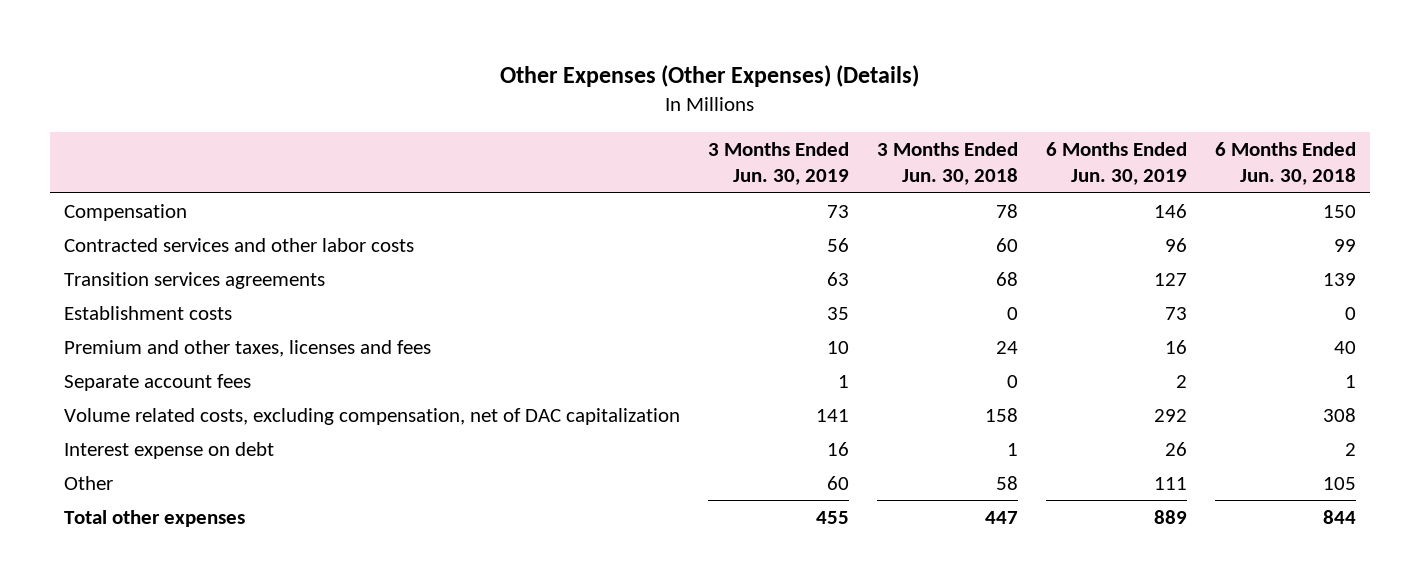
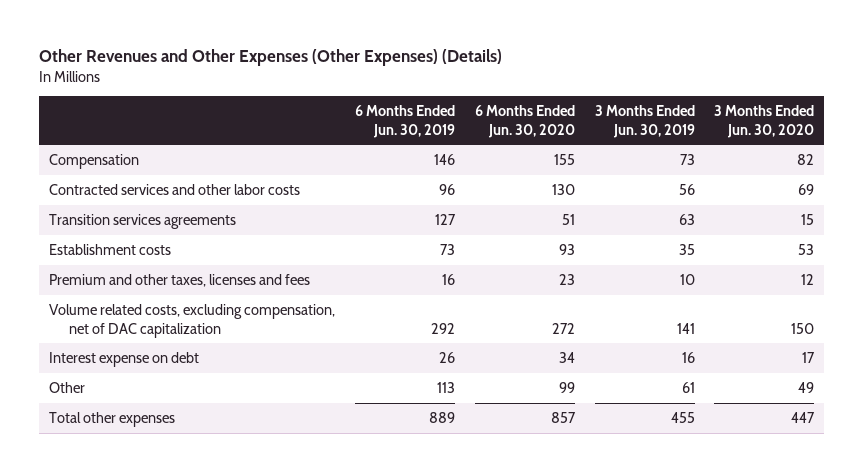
[500,64,920,87] Other Expenses (Other Expenses) (Details) -> [38,48,502,66] Other Revenues and Other Expenses (Other Expenses) (Details)
[877,141,1019,186] 3 Months Ended Jun. 30, 2018 -> none
[1215,141,1357,186] 6 Months Ended Jun. 30, 2018 -> none
none -> [474,105,575,138] 6 Months Ended Jun. 30, 2020
none -> [714,105,815,138] 3 Months Ended Jun. 30, 2020
[64,373,252,391] Separate account fees -> none
[827,475,850,490] 60 -> [681,381,695,393] 61
[1154,476,1188,490] 111 -> [436,381,455,393] 113

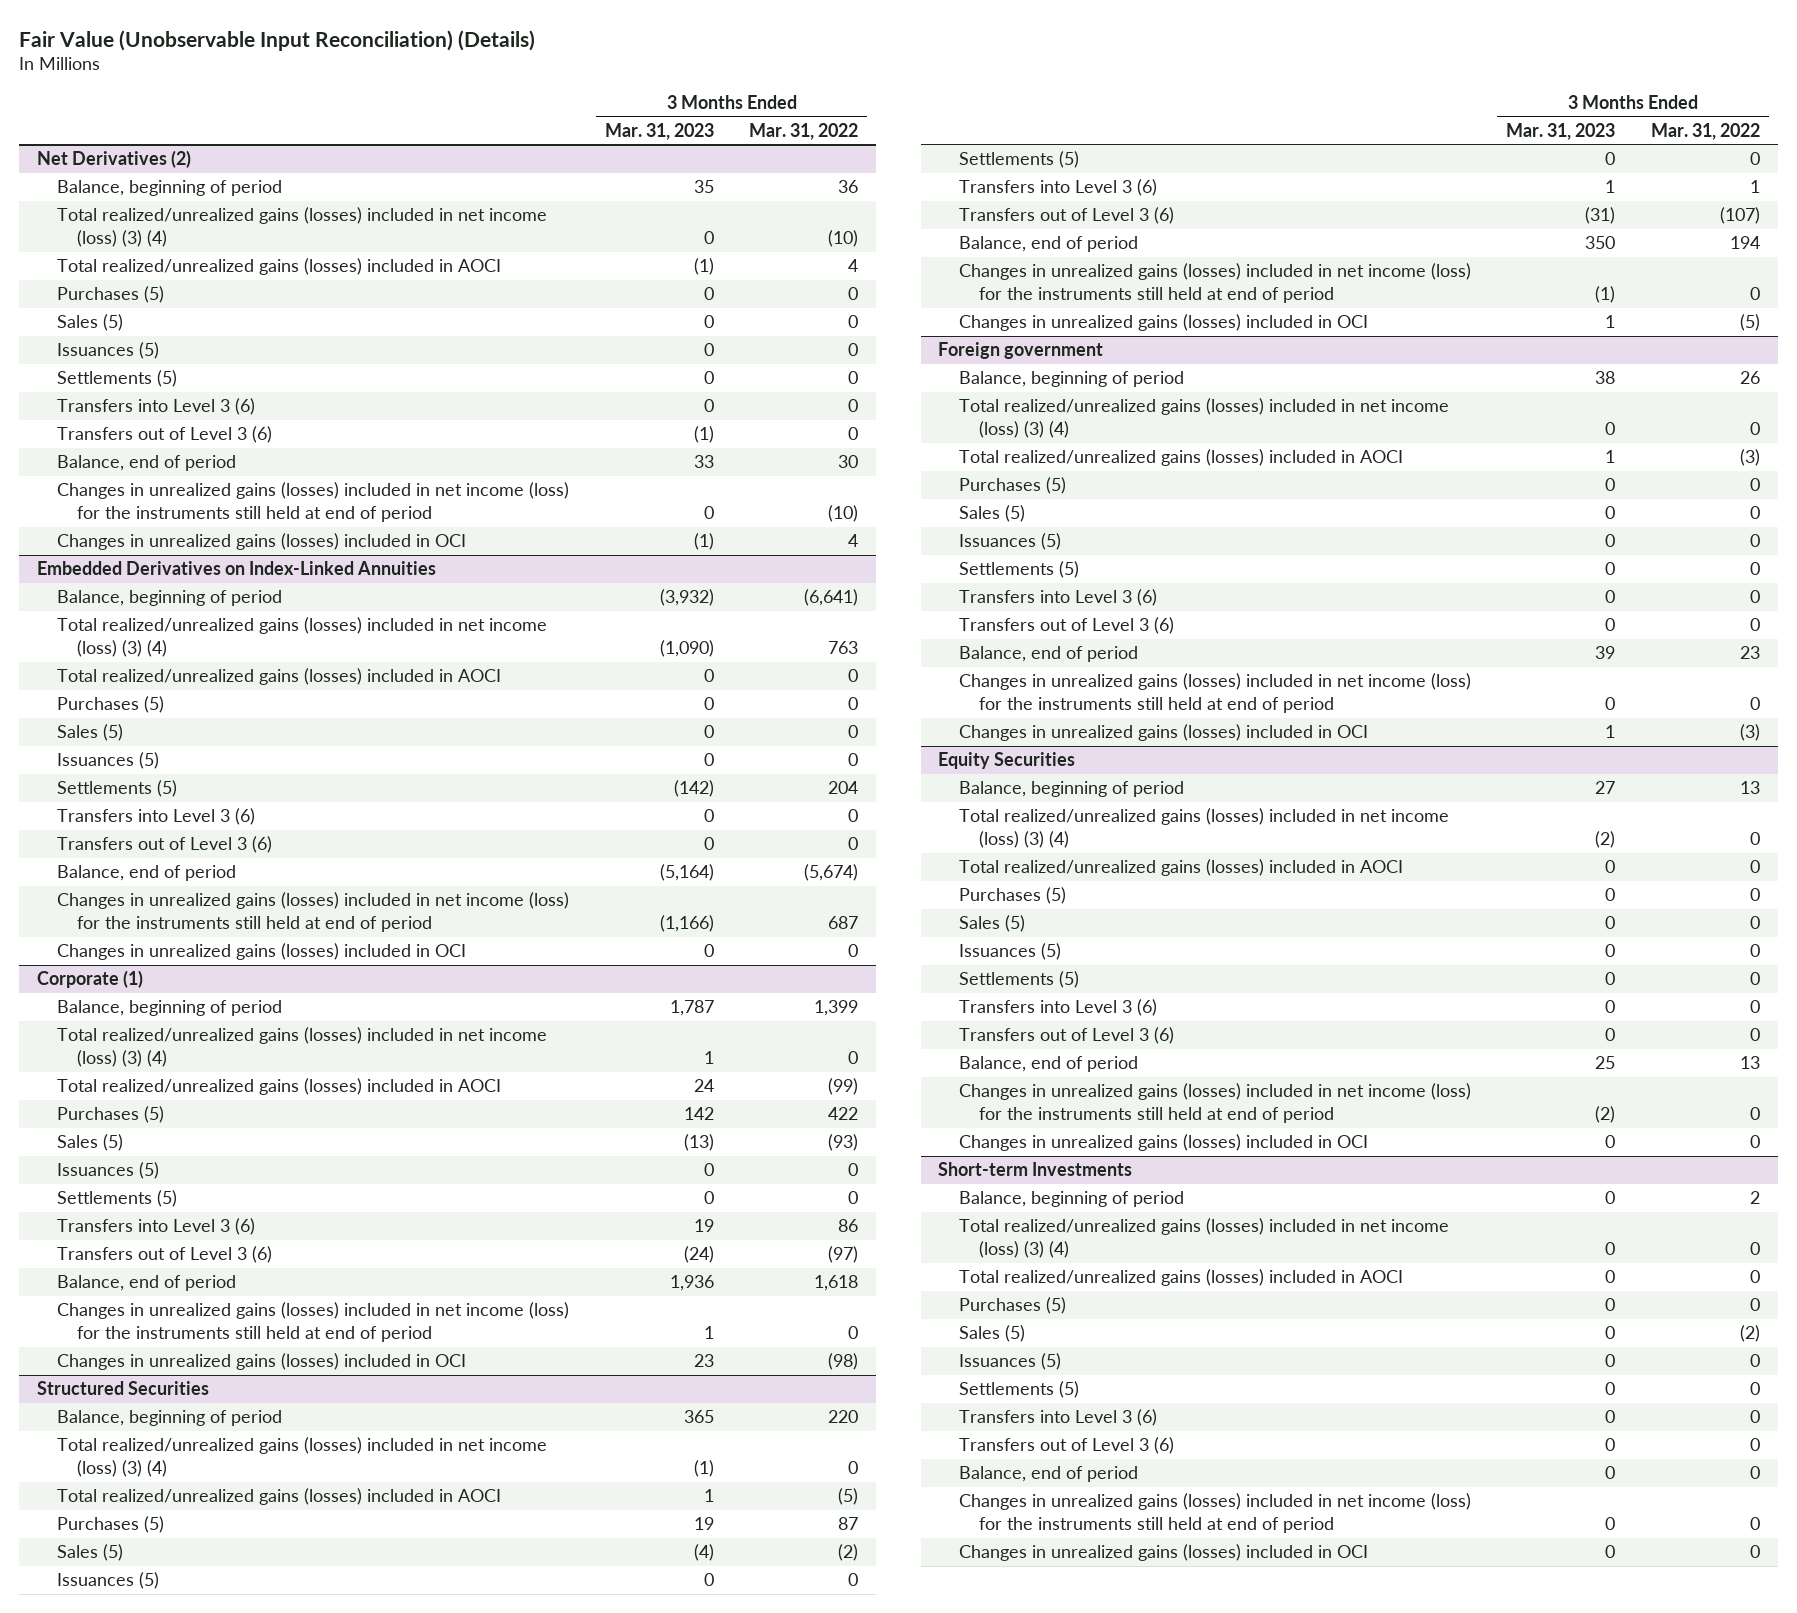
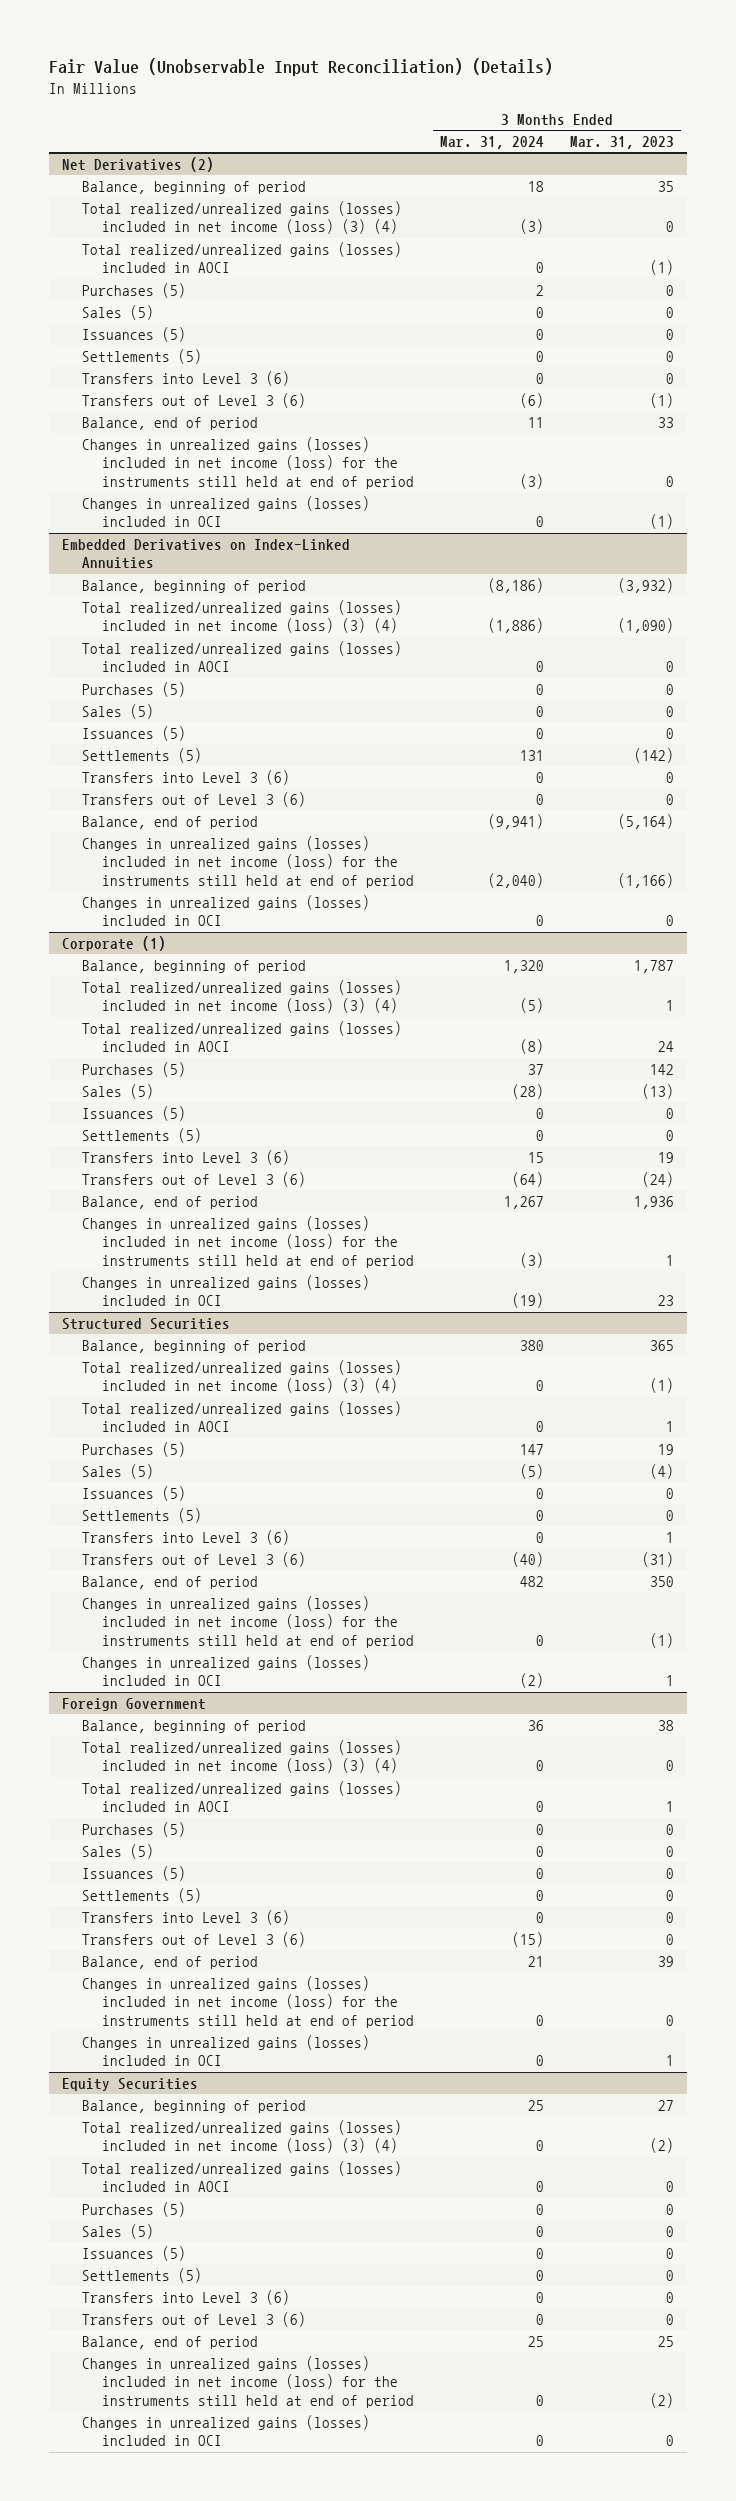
[749,122,859,140] Mar. 31, 2022 -> none
none -> [439,136,544,150] Mar. 31, 2024
[938,342,1104,360] Foreign government -> [62,1697,207,1711] Foreign Government
[938,1162,1133,1177] Short-term Investments -> none
[958,1191,1184,1208] Balance, beginning of period -> none
[958,1218,1449,1258] Total realized/unrealized gains (losses) included in net income (loss) (3) (4) -> none
[958,1269,1403,1287] Total realized/unrealized gains (losses) included in AOCI -> none
[958,1297,1066,1315] Purchases (5) -> none
[958,1325,1025,1343] Sales (5) -> none
[958,1353,1061,1371] Issuances (5) -> none
[958,1381,1079,1399] Settlements (5) -> none
[958,1409,1157,1427] Transfers into Level 3 (6) -> none
[958,1437,1174,1455] Transfers out of Level 3 (6) -> none
[958,1466,1138,1483] Balance, end of period -> none
[958,1493,1471,1533] Changes in unrealized gains (losses) included in net income (loss) for the instruments still held at end of period -> none
[958,1544,1368,1562] Changes in unrealized gains (losses) included in OCI -> none

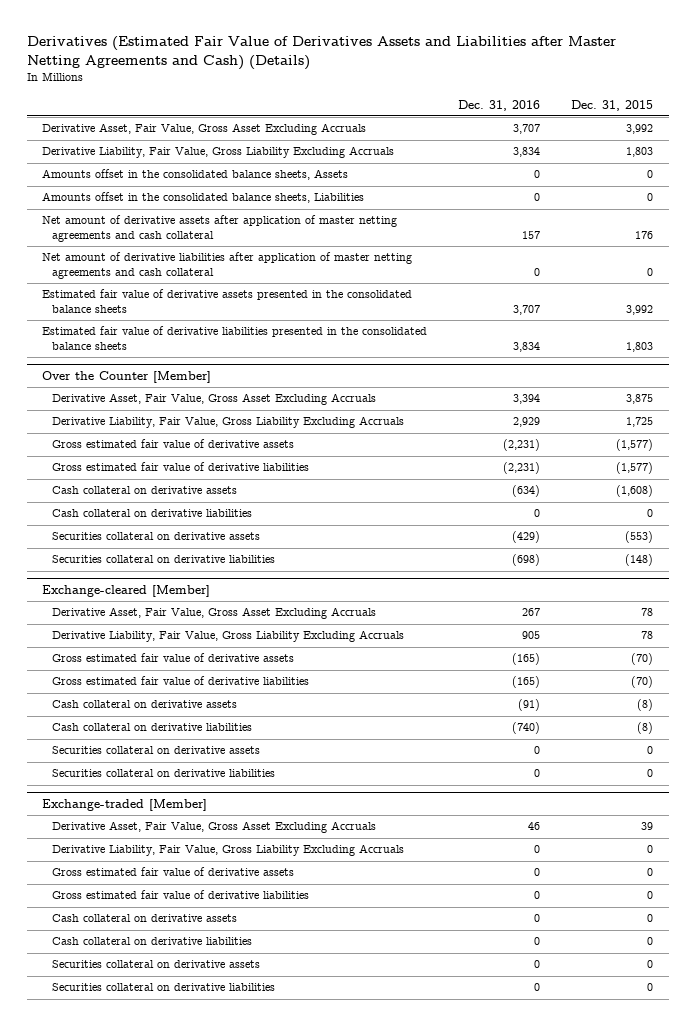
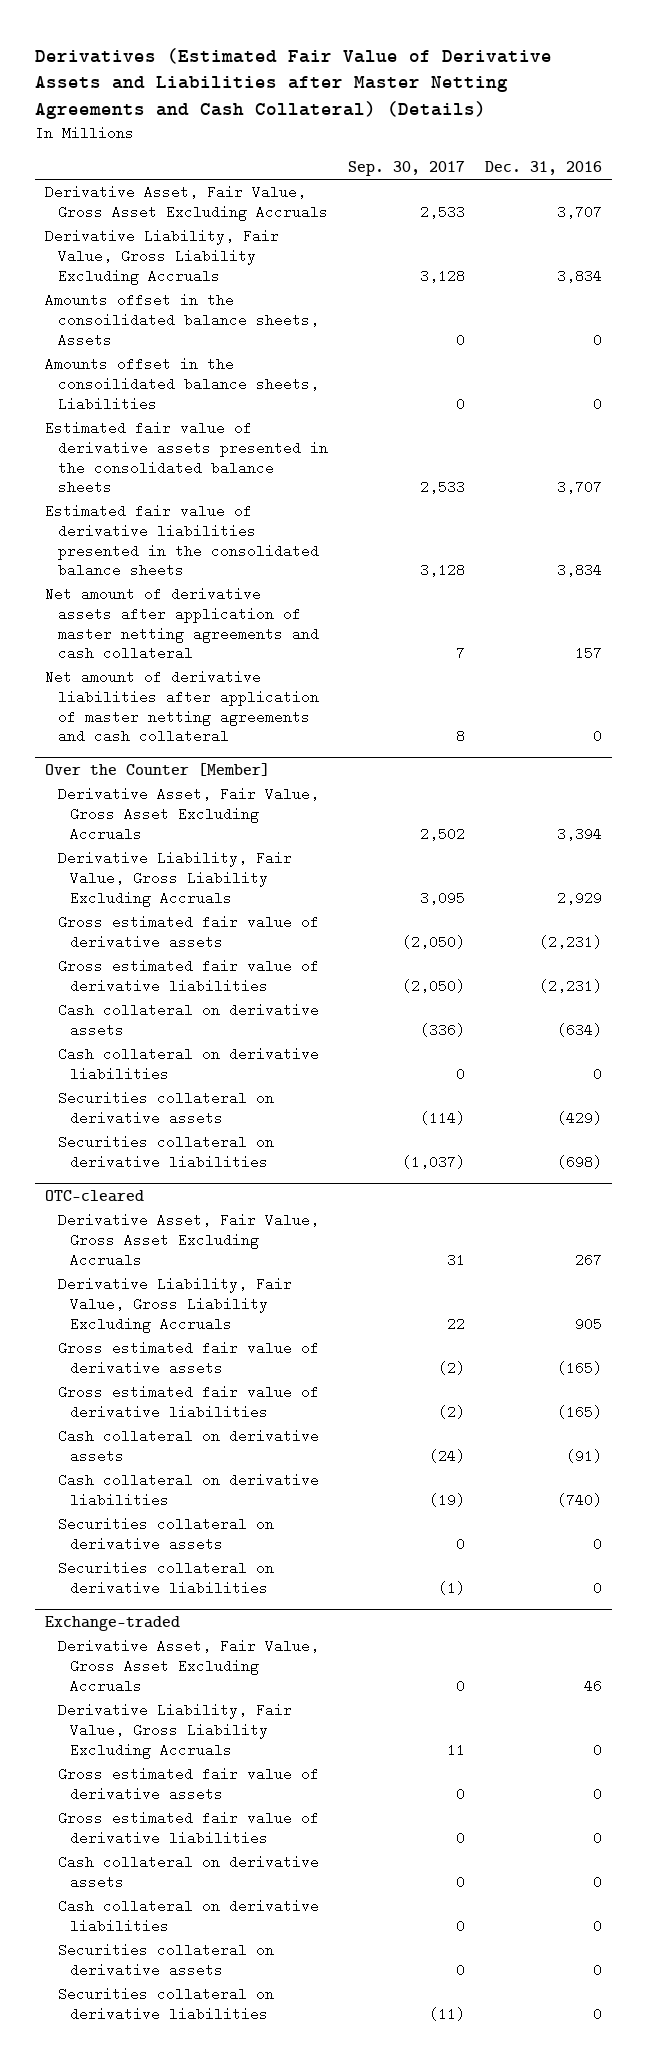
[26,35,616,70] Derivatives (Estimated Fair Value of Derivatives Assets and Liabilities after Master Netting Agreements and Cash) (Details) -> [35,47,553,119] Derivatives (Estimated Fair Value of Derivative Assets and Liabilities after Master Netting Agreements and Cash Collateral) (Details)
[571,99,654,111] Dec. 31, 2015 -> none
none -> [347,161,465,177] Sep. 30, 2017
[42,169,349,181] Amounts offset in the consolidated balance sheets, Assets -> [45,293,319,347] Amounts offset in the consoilidated balance sheets, Assets
[42,192,365,204] Amounts offset in the consolidated balance sheets, Liabilities -> [45,357,319,411] Amounts offset in the consoilidated balance sheets, Liabilities
[42,215,398,243] Net amount of derivative assets after application of master netting agreements and cash collateral -> [45,587,319,661] Net amount of derivative assets after application of master netting agreements and cash collateral
[42,252,413,280] Net amount of derivative liabilities after application of master netting agreements and cash collateral -> [45,670,319,744] Net amount of derivative liabilities after application of master netting agreements and cash collateral
[42,584,211,597] Exchange-cleared [Member] -> [45,1190,145,1203] OTC-cleared
[42,798,208,811] Exchange-traded [Member] -> [45,1616,181,1632] Exchange-traded

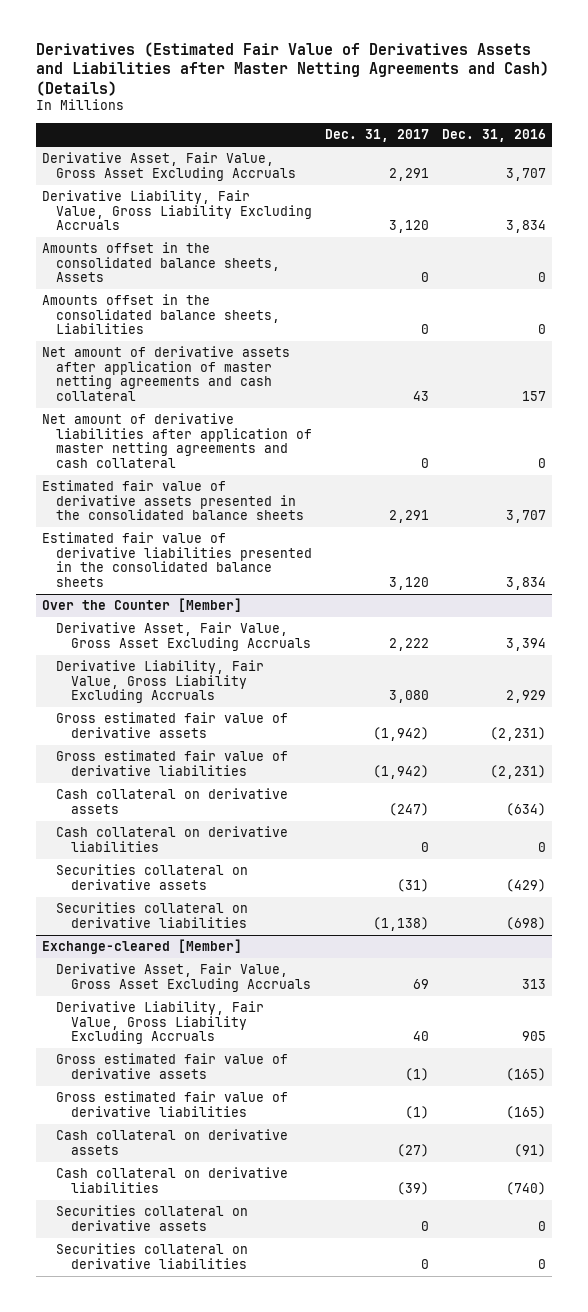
[35,47,553,119] Derivatives (Estimated Fair Value of Derivative Assets and Liabilities after Master Netting Agreements and Cash Collateral) (Details) -> [35,41,549,96] Derivatives (Estimated Fair Value of Derivatives Assets and Liabilities after Master Netting Agreements and Cash) (Details)
[347,161,465,177] Sep. 30, 2017 -> none
none -> [325,129,430,143] Dec. 31, 2017
[45,293,319,347] Amounts offset in the consoilidated balance sheets, Assets -> [41,242,281,283] Amounts offset in the consolidated balance sheets, Assets
[45,357,319,411] Amounts offset in the consoilidated balance sheets, Liabilities -> [41,294,281,335] Amounts offset in the consolidated balance sheets, Liabilities
[45,421,328,495] Estimated fair value of derivative assets presented in the consolidated balance sheets -> [41,480,305,521] Estimated fair value of derivative assets presented in the consolidated balance sheets
[45,504,319,578] Estimated fair value of derivative liabilities presented in the consolidated balance sheets -> [41,532,313,588] Estimated fair value of derivative liabilities presented in the consolidated balance sheets
[45,1190,145,1203] OTC-cleared -> [41,939,242,955] Exchange-cleared [Member]
[574,1252,602,1267] 267 -> [522,978,547,989] 313
[45,1616,181,1632] Exchange-traded -> none
[57,1639,319,1693] Derivative Asset, Fair Value, Gross Asset Excluding Accruals -> none
[57,1703,292,1759] Derivative Liability, Fair Value, Gross Liability Excluding Accruals -> none
[57,1767,319,1802] Gross estimated fair value of derivative assets -> none
[57,1811,319,1846] Gross estimated fair value of derivative liabilities -> none
[57,1855,319,1890] Cash collateral on derivative assets -> none
[57,1899,319,1934] Cash collateral on derivative liabilities -> none
[57,1943,274,1978] Securities collateral on derivative assets -> none
[57,1987,274,2022] Securities collateral on derivative liabilities -> none

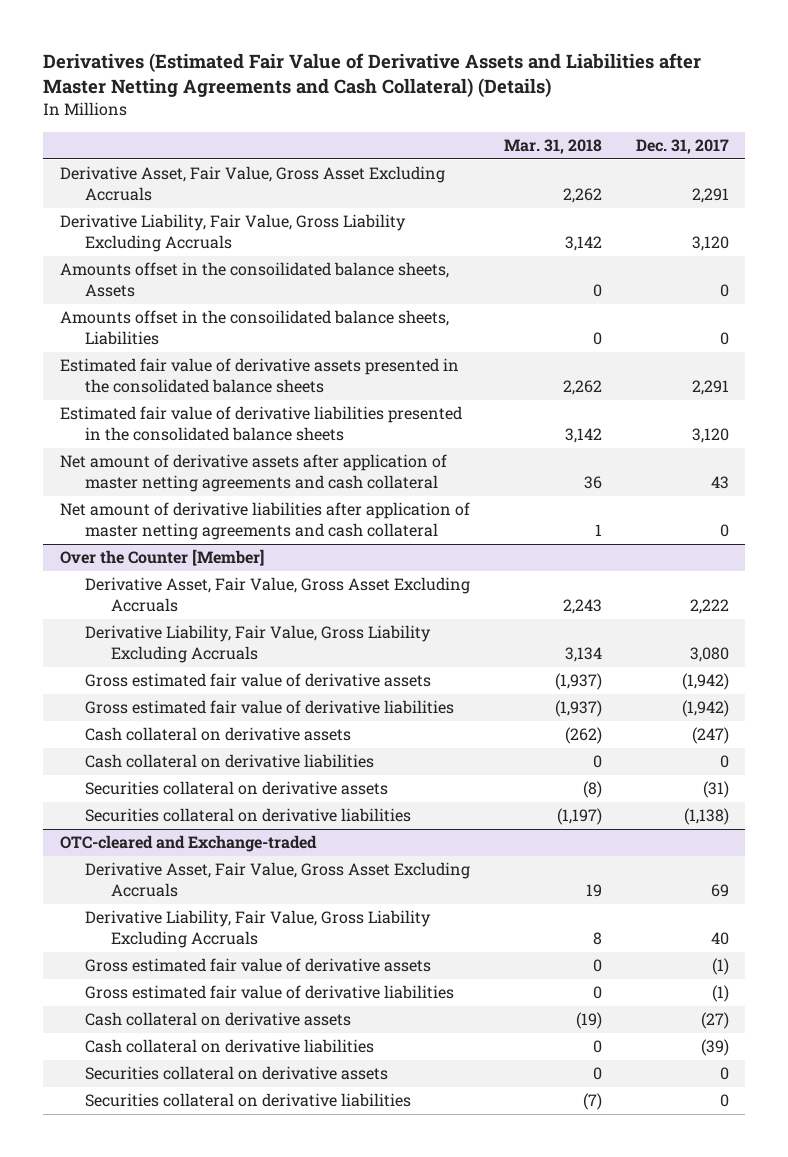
[35,41,549,96] Derivatives (Estimated Fair Value of Derivatives Assets and Liabilities after Master Netting Agreements and Cash) (Details) -> [42,53,701,99] Derivatives (Estimated Fair Value of Derivative Assets and Liabilities after Master Netting Agreements and Cash Collateral) (Details)
[442,129,547,143] Dec. 31, 2016 -> none
none -> [503,138,602,154] Mar. 31, 2018
[41,242,281,283] Amounts offset in the consolidated balance sheets, Assets -> [59,262,449,298] Amounts offset in the consoilidated balance sheets, Assets
[41,294,281,335] Amounts offset in the consolidated balance sheets, Liabilities -> [59,310,449,346] Amounts offset in the consoilidated balance sheets, Liabilities
[41,346,290,402] Net amount of derivative assets after application of master netting agreements and cash collateral -> [59,454,447,493] Net amount of derivative assets after application of master netting agreements and cash collateral
[41,413,313,469] Net amount of derivative liabilities after application of master netting agreements and cash collateral -> [59,502,470,541] Net amount of derivative liabilities after application of master netting agreements and cash collateral
[41,939,242,955] Exchange-cleared [Member] -> [59,835,317,853] OTC-cleared and Exchange-traded

